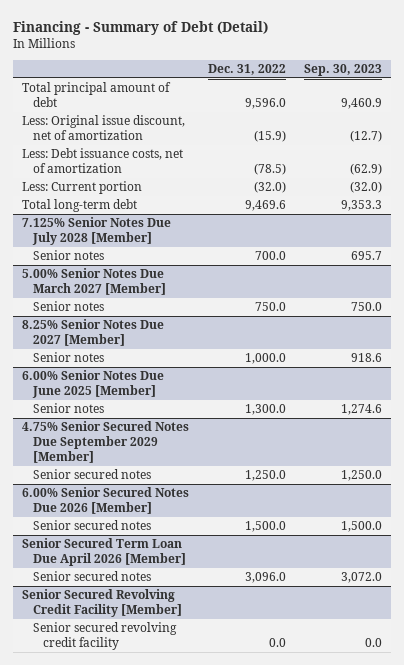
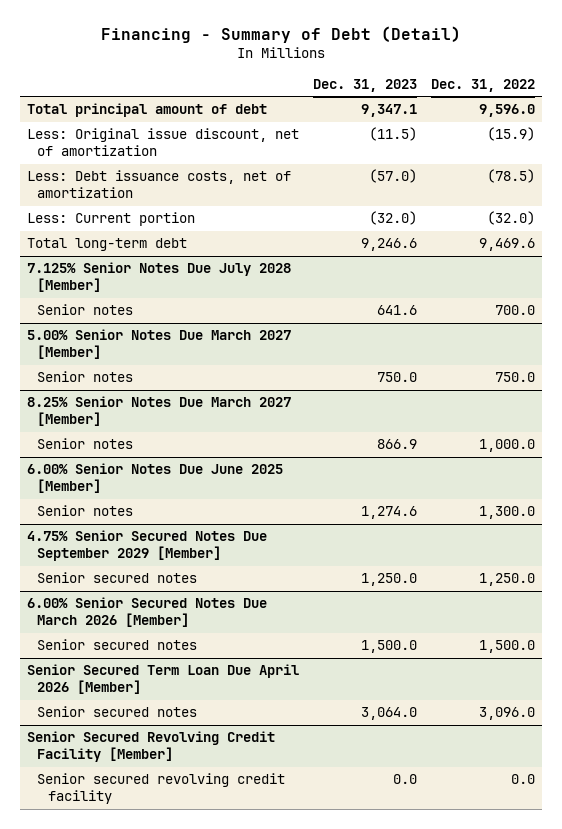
[304,64,383,77] Sep. 30, 2023 -> none
none -> [312,78,417,92] Dec. 31, 2023
[22,319,165,347] 8.25% Senior Notes Due 2027 [Member] -> [26,396,291,427] 8.25% Senior Notes Due March 2027 [Member]
[22,487,190,515] 6.00% Senior Secured Notes Due 2026 [Member] -> [26,597,267,628] 6.00% Senior Secured Notes Due March 2026 [Member]

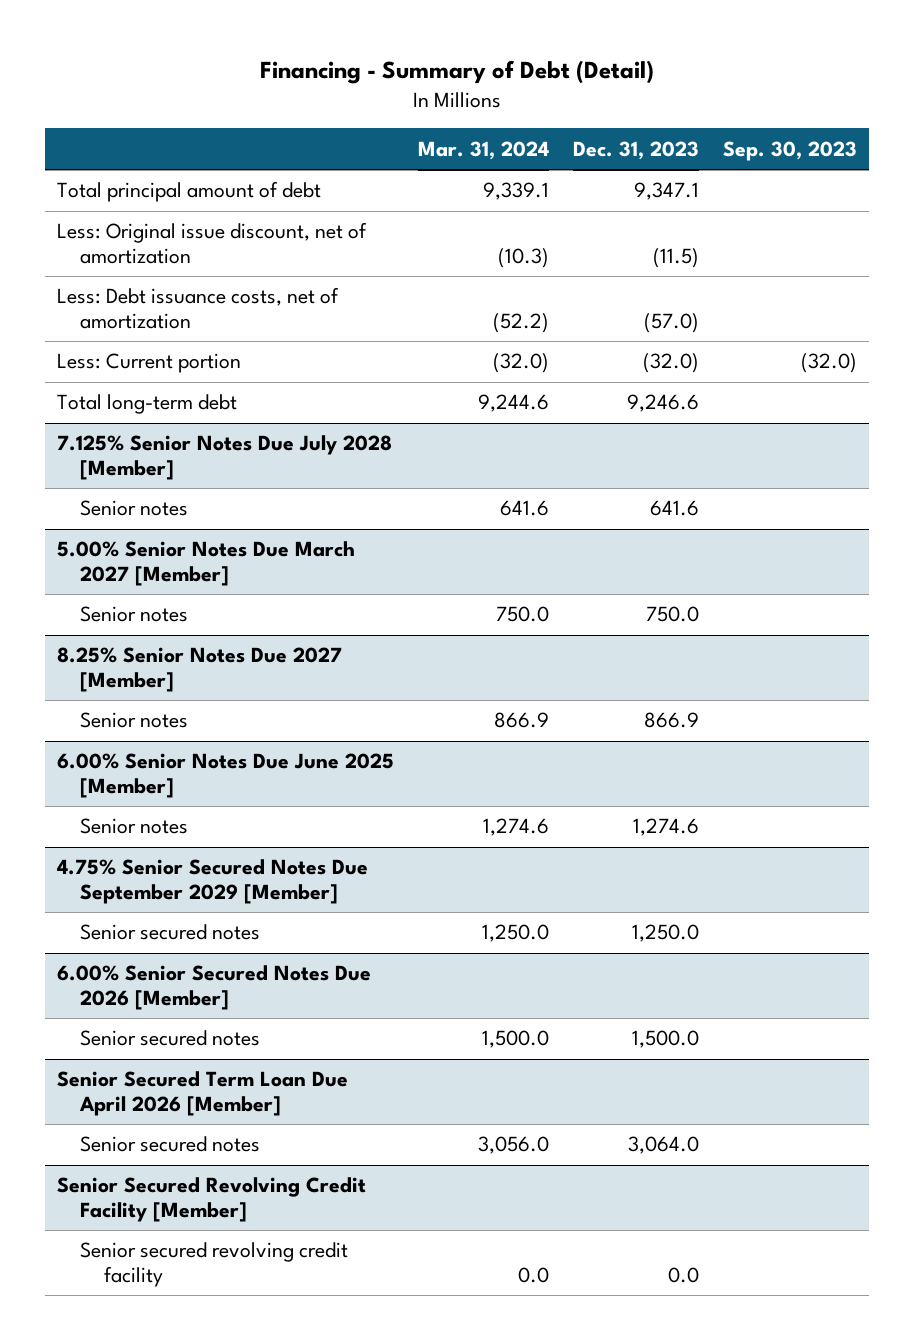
[431,78,536,92] Dec. 31, 2022 -> none
none -> [418,140,550,160] Mar. 31, 2024
none -> [722,140,857,161] Sep. 30, 2023
[26,396,291,427] 8.25% Senior Notes Due March 2027 [Member] -> [57,647,343,693] 8.25% Senior Notes Due 2027 [Member]
[26,597,267,628] 6.00% Senior Secured Notes Due March 2026 [Member] -> [57,965,372,1011] 6.00% Senior Secured Notes Due 2026 [Member]

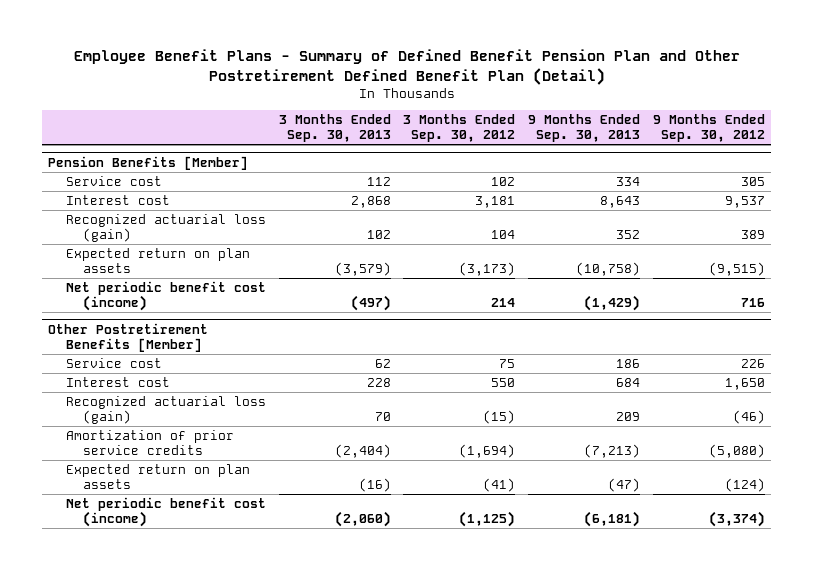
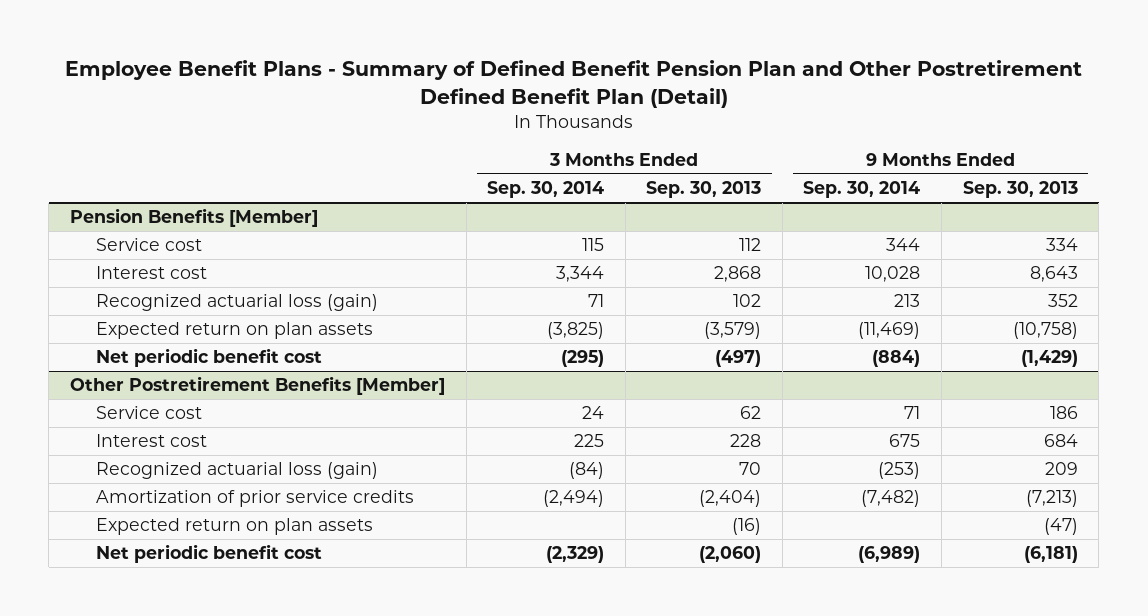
[403,113,516,143] 3 Months Ended Sep. 30, 2012 -> none
[652,113,765,143] 9 Months Ended Sep. 30, 2012 -> none
none -> [487,181,605,199] Sep. 30, 2014
none -> [803,181,921,199] Sep. 30, 2014
[65,280,266,312] Net periodic benefit cost (income) -> [95,348,322,368] Net periodic benefit cost
[65,496,266,528] Net periodic benefit cost (income) -> [95,544,322,564] Net periodic benefit cost

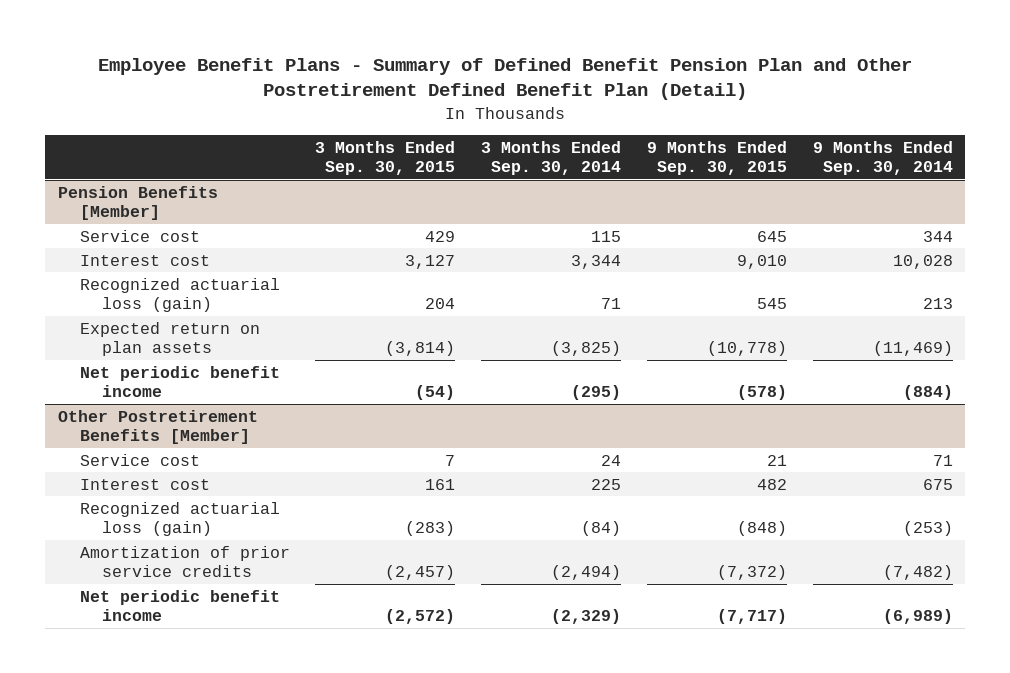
[646,181,762,199] Sep. 30, 2013 -> none
[962,181,1078,199] Sep. 30, 2013 -> none
none -> [315,141,456,176] 3 Months Ended Sep. 30, 2015
none -> [646,141,787,176] 9 Months Ended Sep. 30, 2015
[95,348,322,368] Net periodic benefit cost -> [79,365,280,397] Net periodic benefit income
[95,518,373,536] Expected return on plan assets -> none
[95,544,322,564] Net periodic benefit cost -> [79,589,280,621] Net periodic benefit income

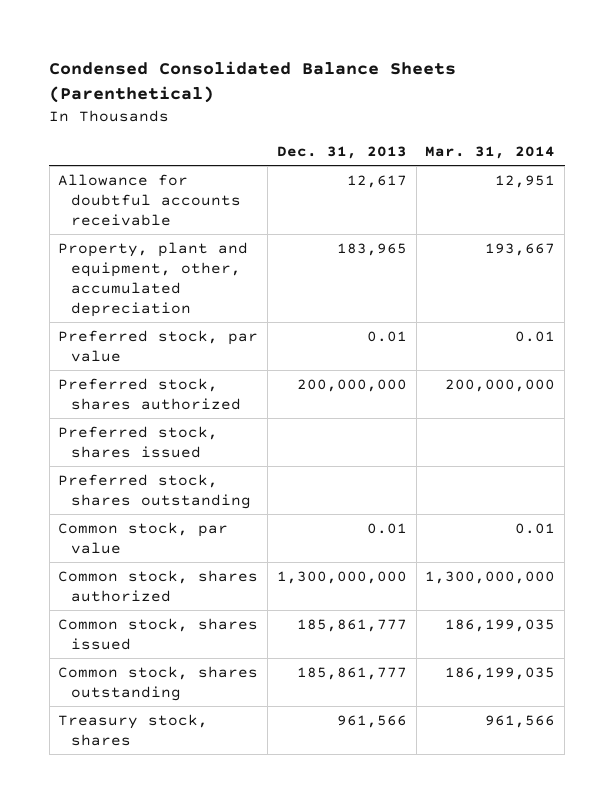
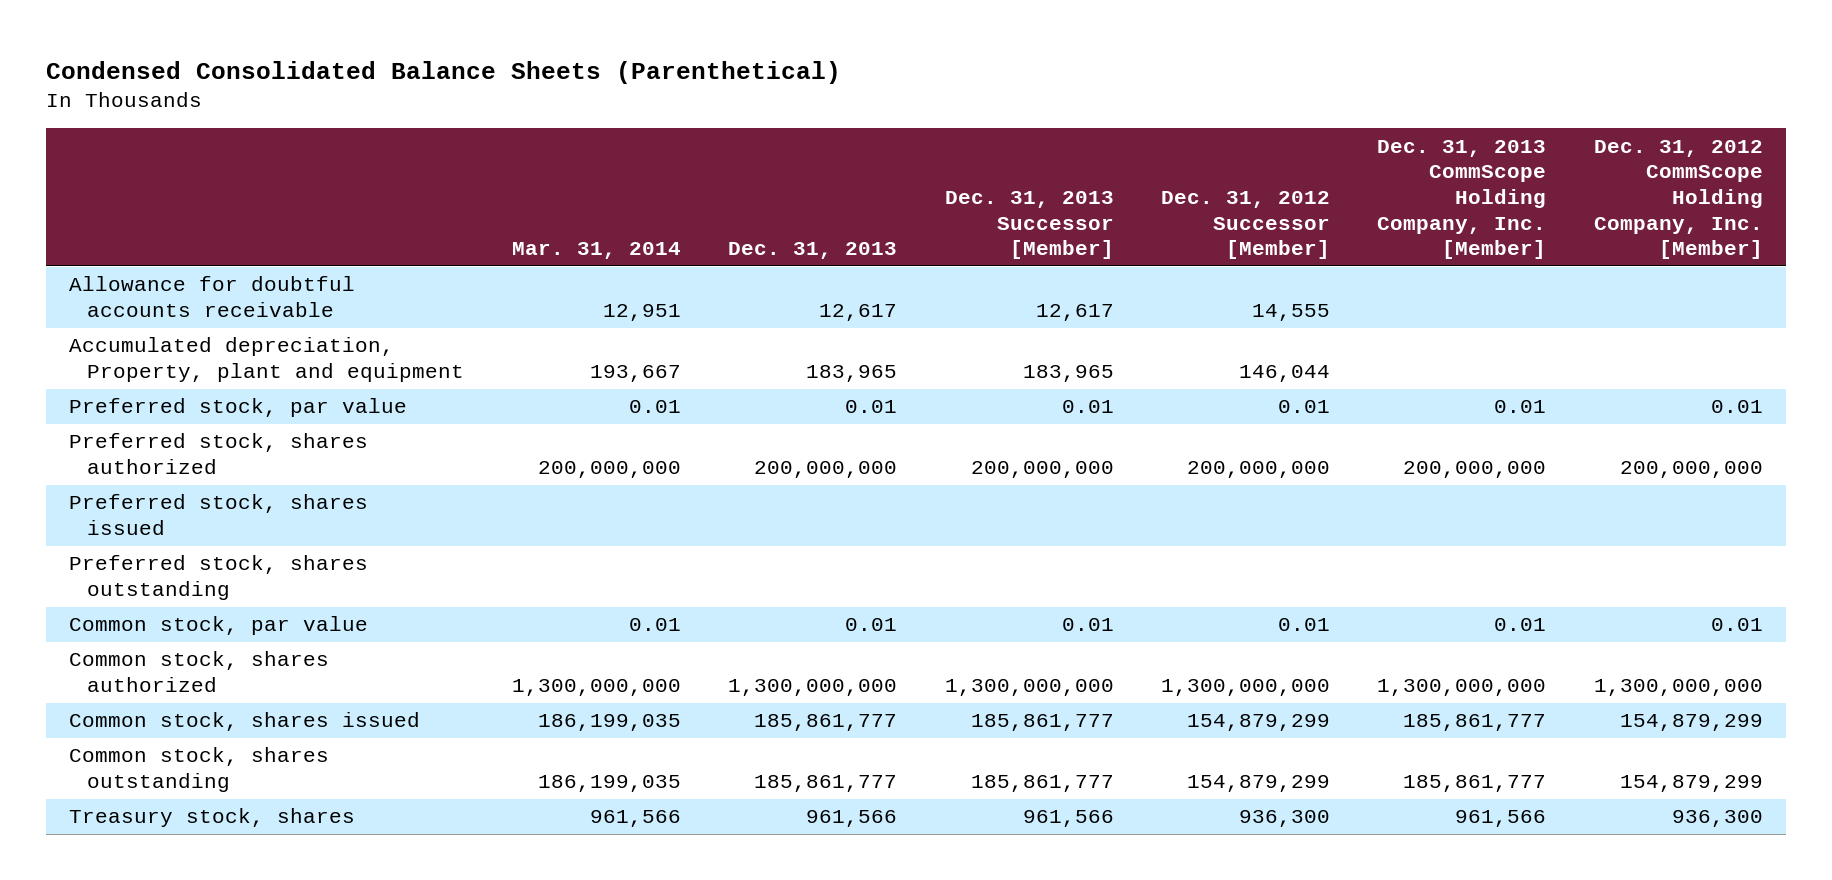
none -> [944,191,1114,260] Dec. 31, 2013 Successor [Member]
none -> [1161,191,1331,260] Dec. 31, 2012 Successor [Member]
none -> [1377,139,1547,260] Dec. 31, 2013 CommScope Holding Company, Inc. [Member]
none -> [1593,139,1763,260] Dec. 31, 2012 CommScope Holding Company, Inc. [Member]
[58,241,249,318] Property, plant and equipment, other, accumulated depreciation -> [69,337,465,383] Accumulated depreciation, Property, plant and equipment

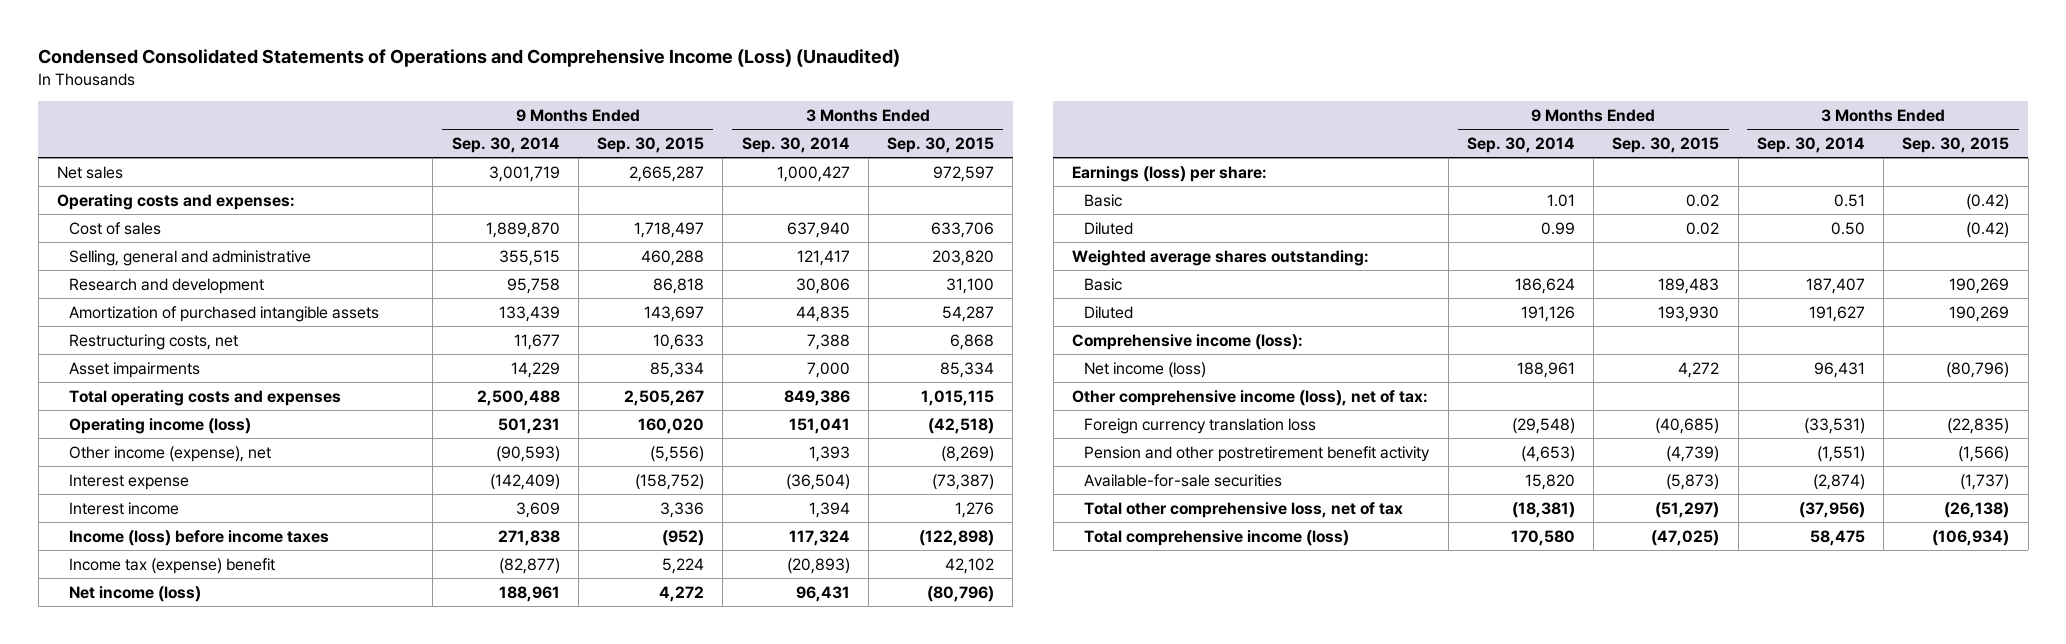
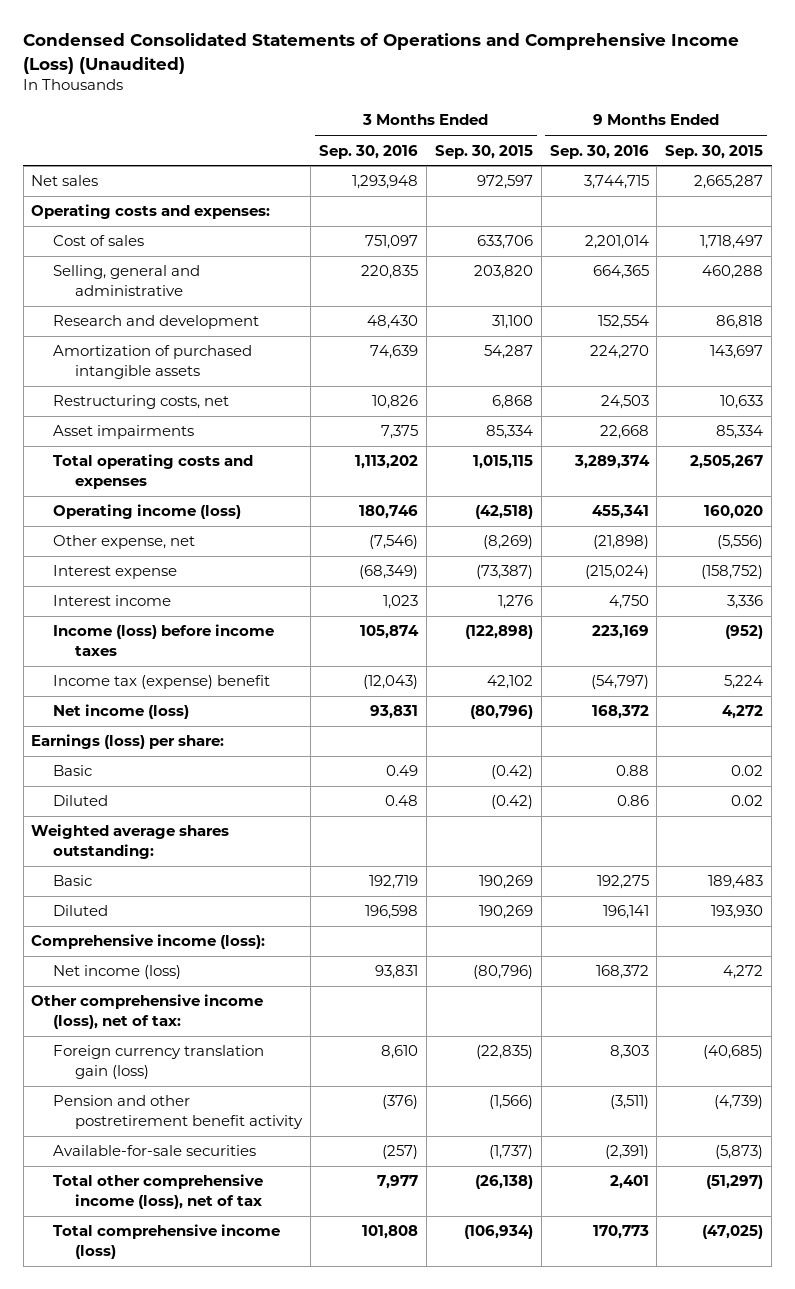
[451,137,560,154] Sep. 30, 2014 -> none
[741,137,850,154] Sep. 30, 2014 -> none
none -> [319,144,419,159] Sep. 30, 2016
none -> [549,144,649,159] Sep. 30, 2016
[69,445,272,462] Other income (expense), net -> [53,535,196,550] Other expense, net
[1084,417,1317,434] Foreign currency translation loss -> [53,1045,265,1079] Foreign currency translation gain (loss)
[1084,501,1404,518] Total other comprehensive loss, net of tax -> [53,1174,264,1209] Total other comprehensive income (loss), net of tax

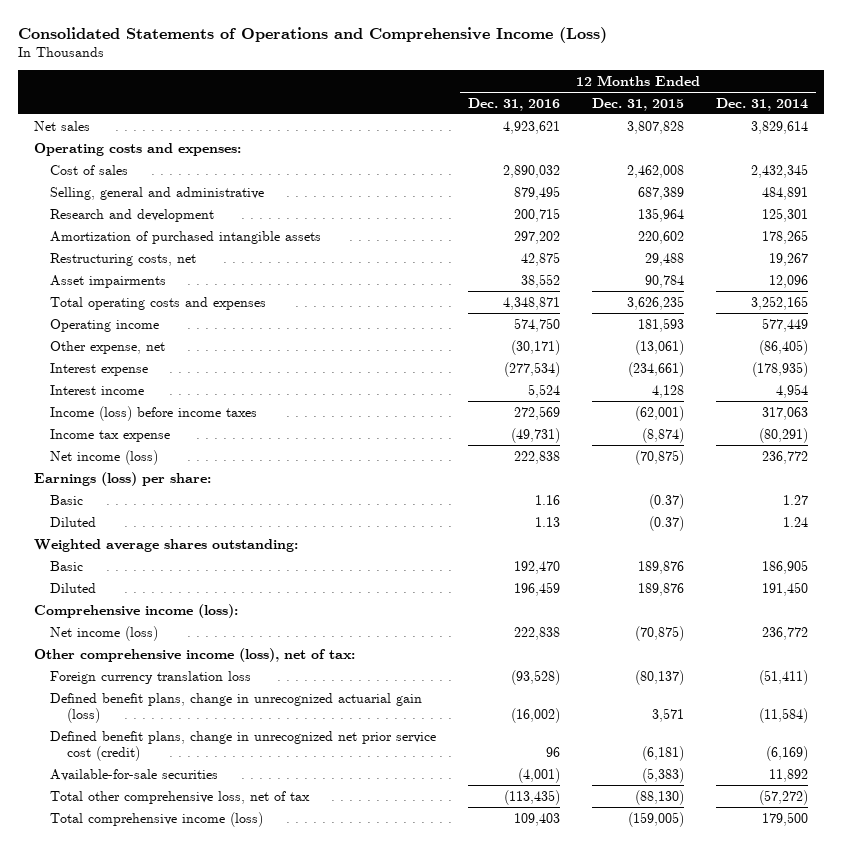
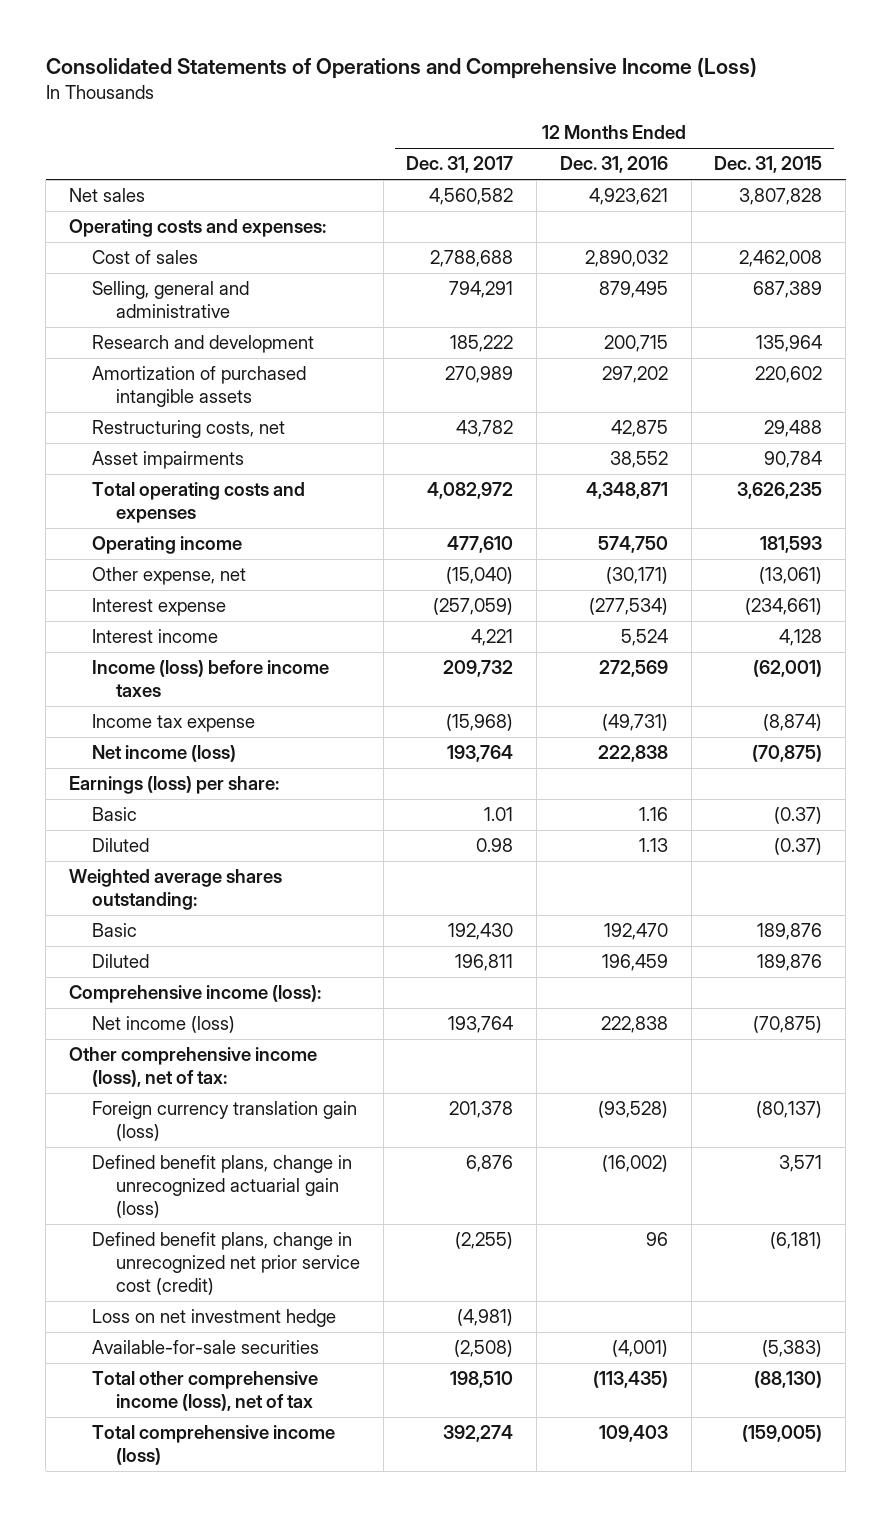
[715,97,808,111] Dec. 31, 2014 -> none
none -> [406,156,514,174] Dec. 31, 2017
[50,670,252,684] Foreign currency translation loss -> [92,1101,358,1142] Foreign currency translation gain (loss)
none -> [92,1309,337,1328] Loss on net investment hedge
[50,790,311,804] Total other comprehensive loss, net of tax -> [92,1371,319,1412] Total other comprehensive income (loss), net of tax

